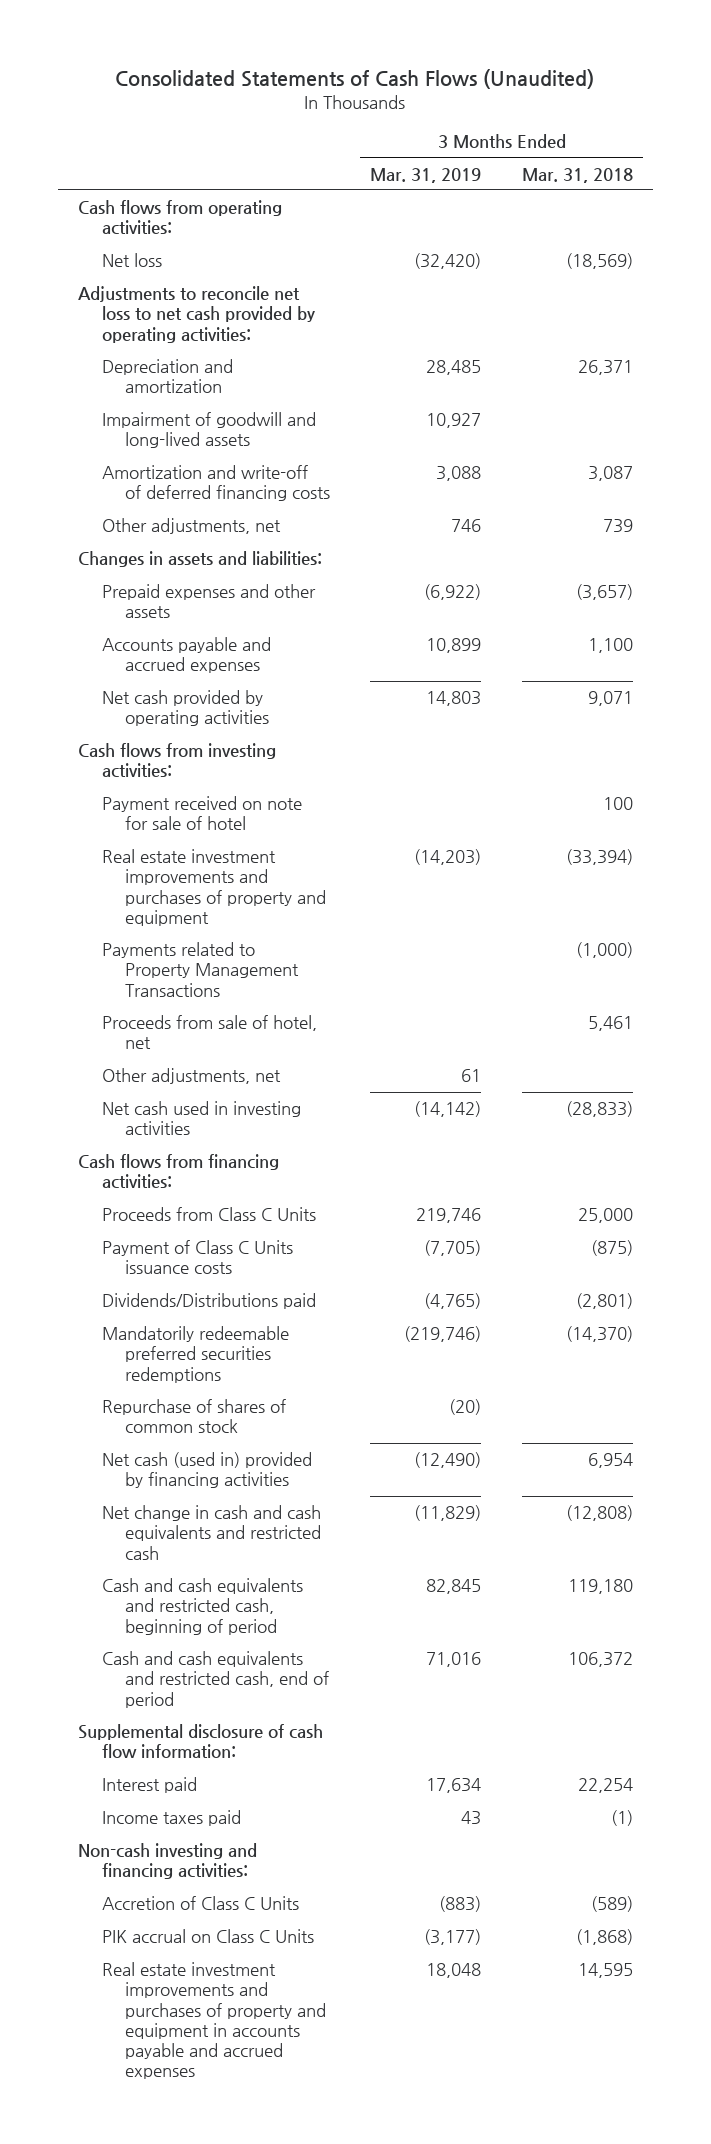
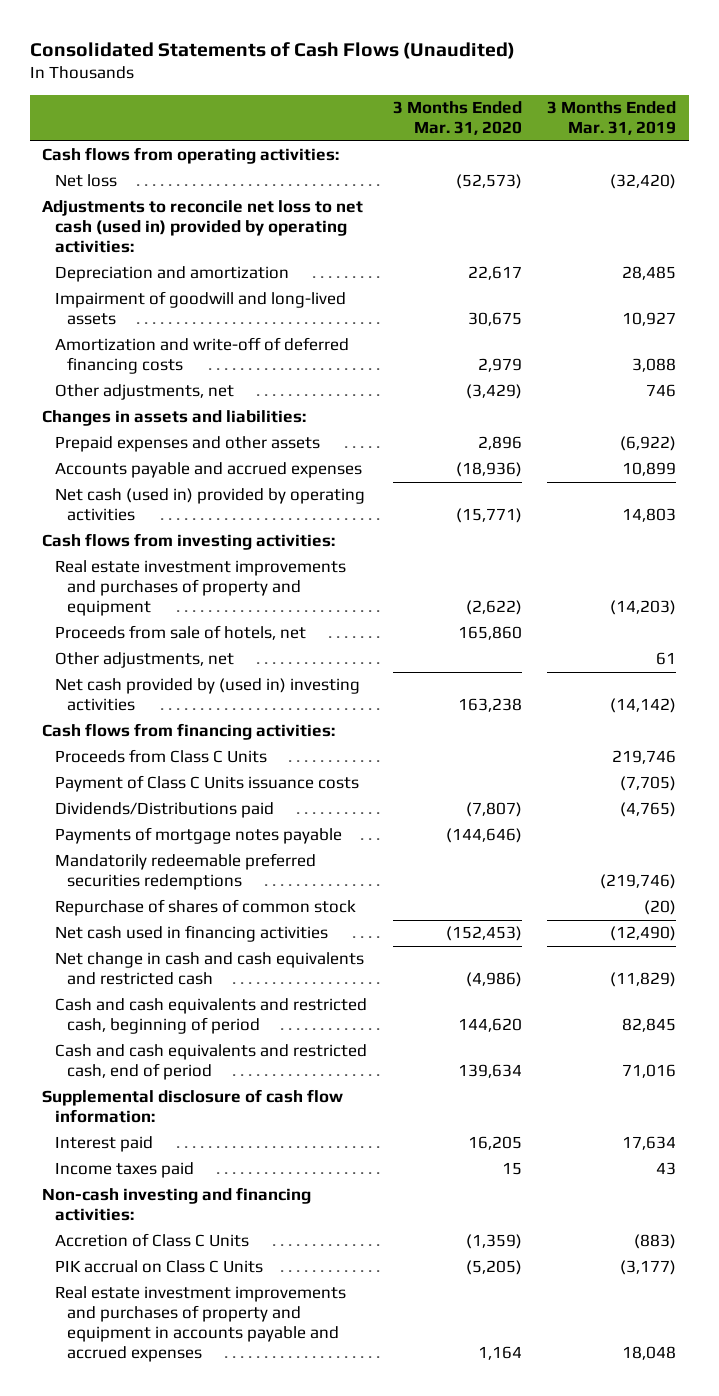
[521,167,633,183] Mar. 31, 2018 -> none
none -> [392,101,522,136] 3 Months Ended Mar. 31, 2020
[78,286,315,343] Adjustments to reconcile net loss to net cash provided by operating activities: -> [42,200,364,254] Adjustments to reconcile net loss to net cash (used in) provided by operating activities:
[101,690,270,727] Net cash provided by operating activities -> [54,488,365,522] Net cash (used in) provided by operating activities
[101,796,302,831] Payment received on note for sale of hotel -> none
[101,942,300,997] Payments related to Property Management Transactions -> none
[101,1015,317,1050] Proceeds from sale of hotel, net -> [54,625,306,641] Proceeds from sale of hotels, net
[101,1101,301,1136] Net cash used in investing activities -> [54,678,360,712] Net cash provided by (used in) investing activities
none -> [54,827,342,845] Payments of mortgage notes payable
[101,1452,312,1489] Net cash (used in) provided by financing activities -> [54,925,328,943] Net cash used in financing activities

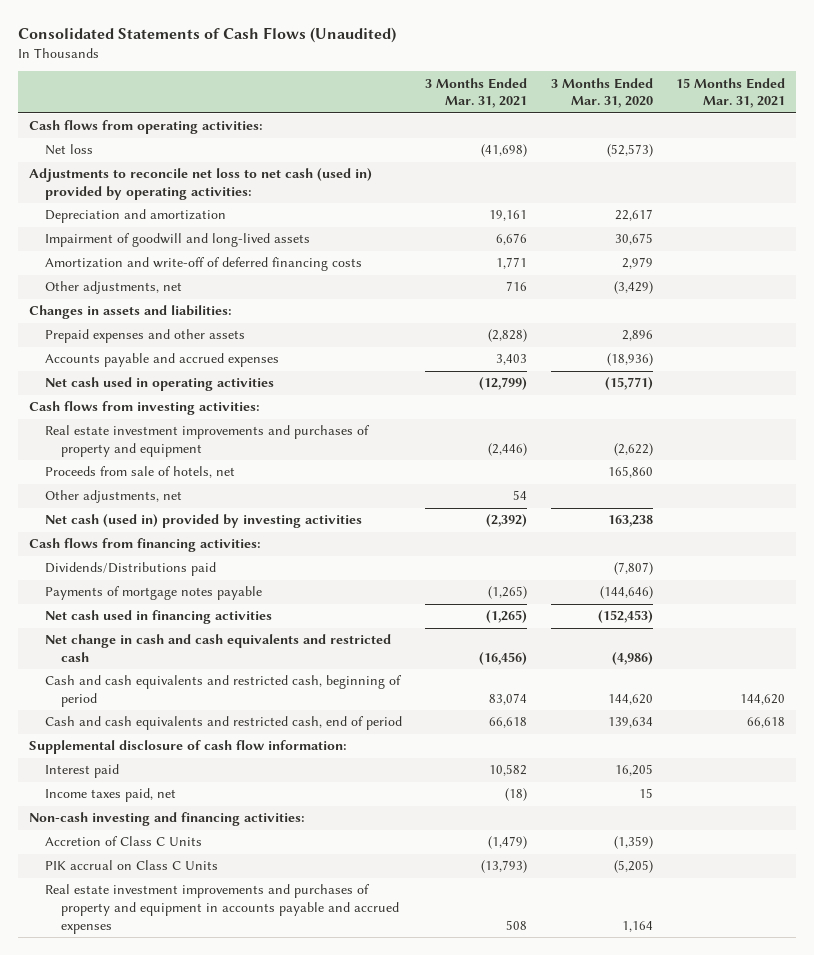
[547,101,677,136] 3 Months Ended Mar. 31, 2019 -> none
none -> [425,77,528,109] 3 Months Ended Mar. 31, 2021
none -> [675,77,785,109] 15 Months Ended Mar. 31, 2021
[54,488,365,522] Net cash (used in) provided by operating activities -> [45,377,275,392] Net cash used in operating activities
[54,678,360,712] Net cash provided by (used in) investing activities -> [45,514,363,529] Net cash (used in) provided by investing activities
[54,749,267,764] Proceeds from Class C Units -> none
[54,775,359,793] Payment of Class C Units issuance costs -> none
[54,853,316,891] Mandatorily redeemable preferred securities redemptions -> none
[54,899,356,917] Repurchase of shares of common stock -> none
[54,1162,194,1179] Income taxes paid -> [45,788,177,803] Income taxes paid, net

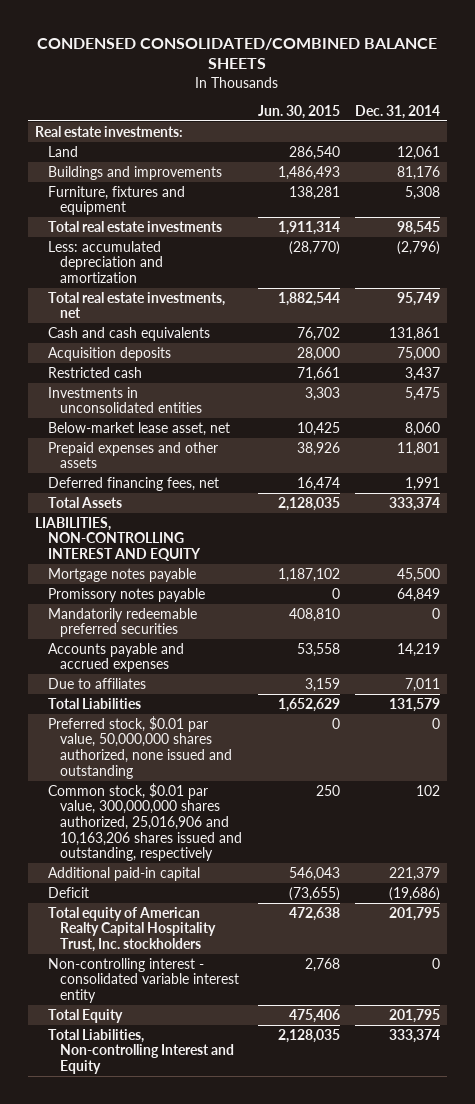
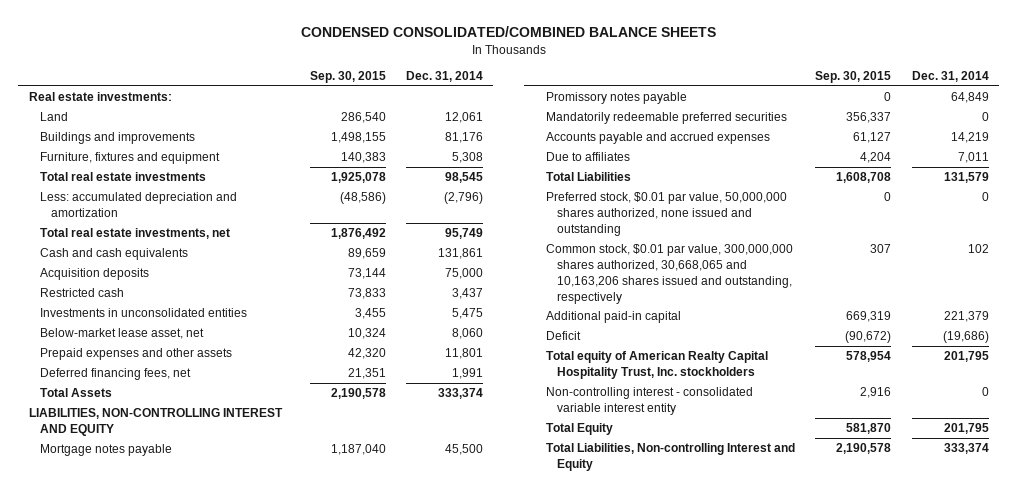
[257,104,340,119] Jun. 30, 2015 -> none
none -> [309,71,386,84] Sep. 30, 2015
[47,782,243,862] Common stock, $0.01 par value, 300,000,000 shares authorized, 25,016,906 and 10,163,206 shares issued and outstanding, respectively -> [545,244,793,304] Common stock, $0.01 par value, 300,000,000 shares authorized, 30,668,065 and 10,163,206 shares issued and outstanding, respectively

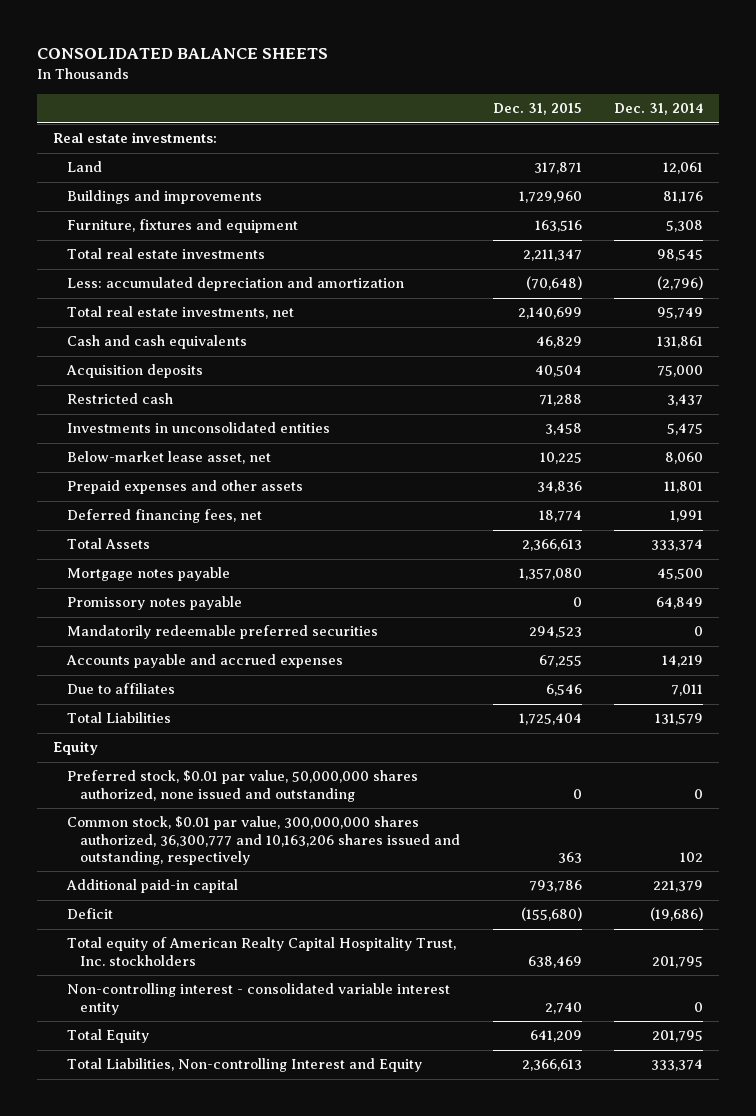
[300,26,716,38] CONDENSED CONSOLIDATED/COMBINED BALANCE SHEETS -> [36,48,328,60] CONSOLIDATED BALANCE SHEETS
[309,71,386,84] Sep. 30, 2015 -> none
none -> [492,103,582,116] Dec. 31, 2015
[28,408,283,436] LIABILITIES, NON-CONTROLLING INTEREST AND EQUITY -> none
none -> [52,741,98,756] Equity
[545,244,793,304] Common stock, $0.01 par value, 300,000,000 shares authorized, 30,668,065 and 10,163,206 shares issued and outstanding, respectively -> [66,816,461,865] Common stock, $0.01 par value, 300,000,000 shares authorized, 36,300,777 and 10,163,206 shares issued and outstanding, respectively

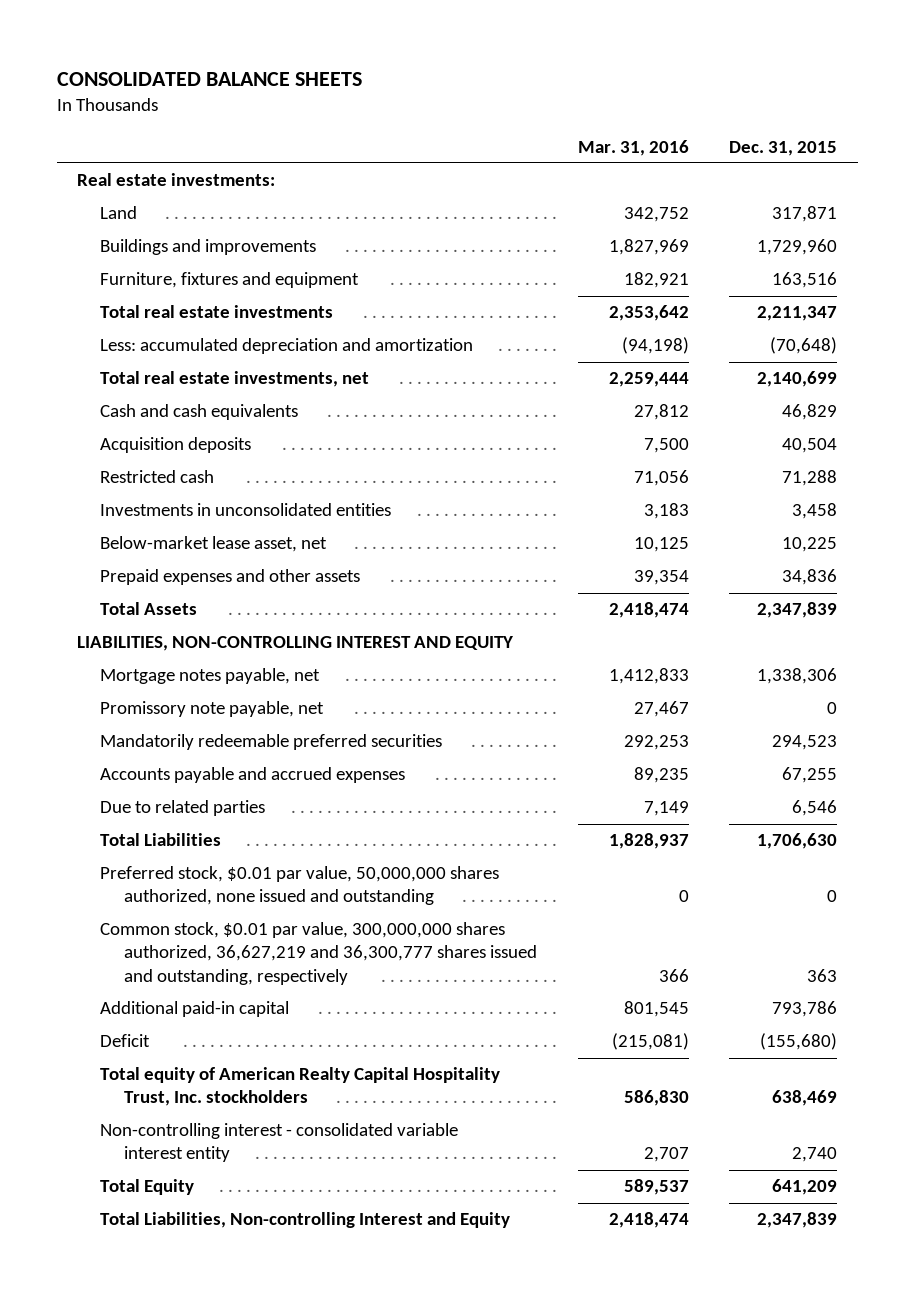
[614,103,704,116] Dec. 31, 2014 -> none
none -> [577,139,689,156] Mar. 31, 2016
[66,509,262,524] Deferred financing fees, net -> none
[521,539,582,552] 2,366,613 -> [757,602,838,619] 2,347,839
none -> [77,636,515,652] LIABILITIES, NON-CONTROLLING INTEREST AND EQUITY
[66,567,230,582] Mortgage notes payable -> [100,668,321,685] Mortgage notes payable, net
[518,568,582,581] 1,357,080 -> [757,668,838,685] 1,338,306
[66,596,242,611] Promissory notes payable -> [100,701,325,718] Promissory note payable, net
[52,741,98,756] Equity -> none
[66,683,175,695] Due to affiliates -> [100,800,266,817] Due to related parties
[518,713,582,726] 1,725,404 -> [757,833,838,850] 1,706,630
[66,816,461,865] Common stock, $0.01 par value, 300,000,000 shares authorized, 36,300,777 and 10,163,206 shares issued and outstanding, respectively -> [100,922,537,985] Common stock, $0.01 par value, 300,000,000 shares authorized, 36,627,219 and 36,300,777 shares issued and outstanding, respectively
[521,1059,582,1072] 2,366,613 -> [757,1212,838,1229] 2,347,839

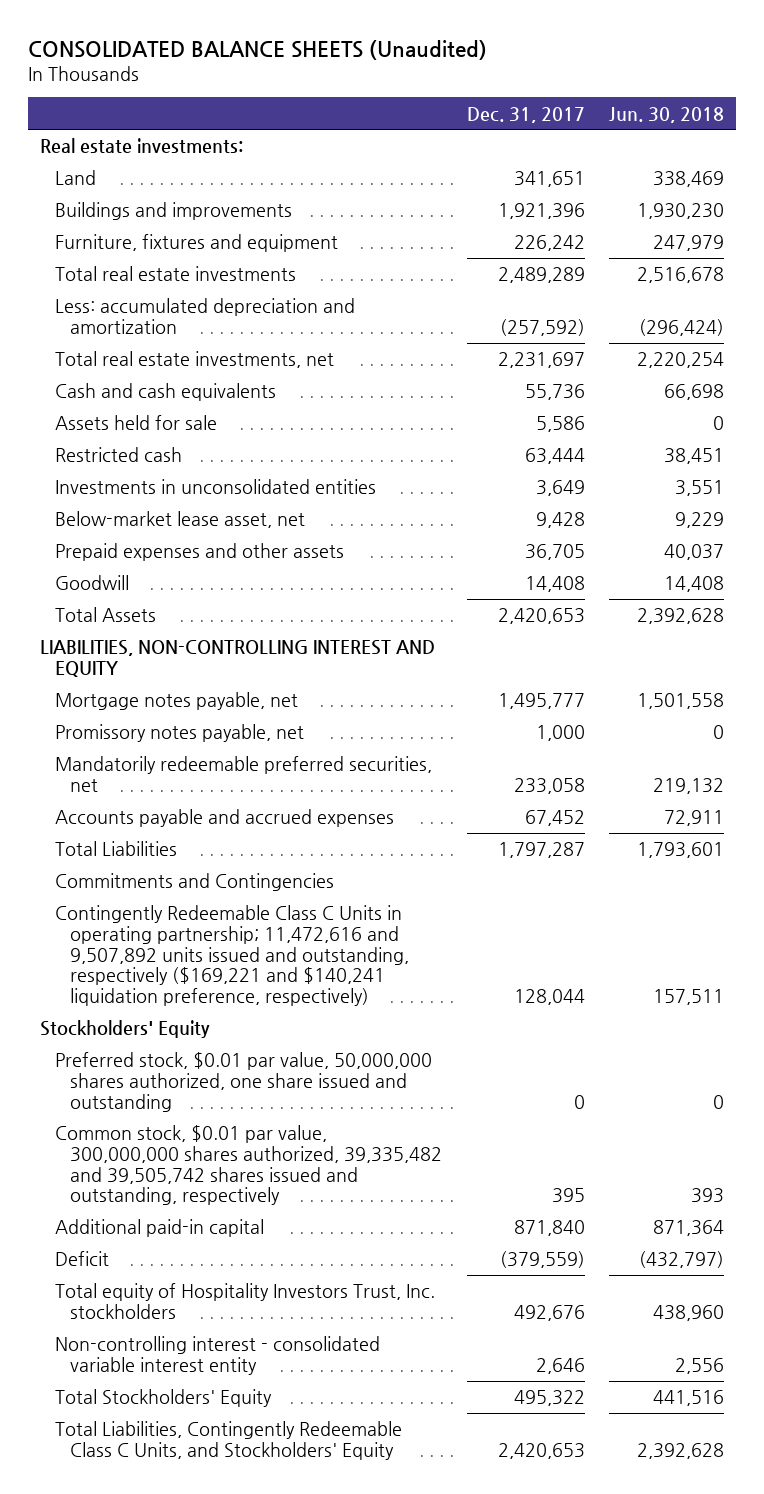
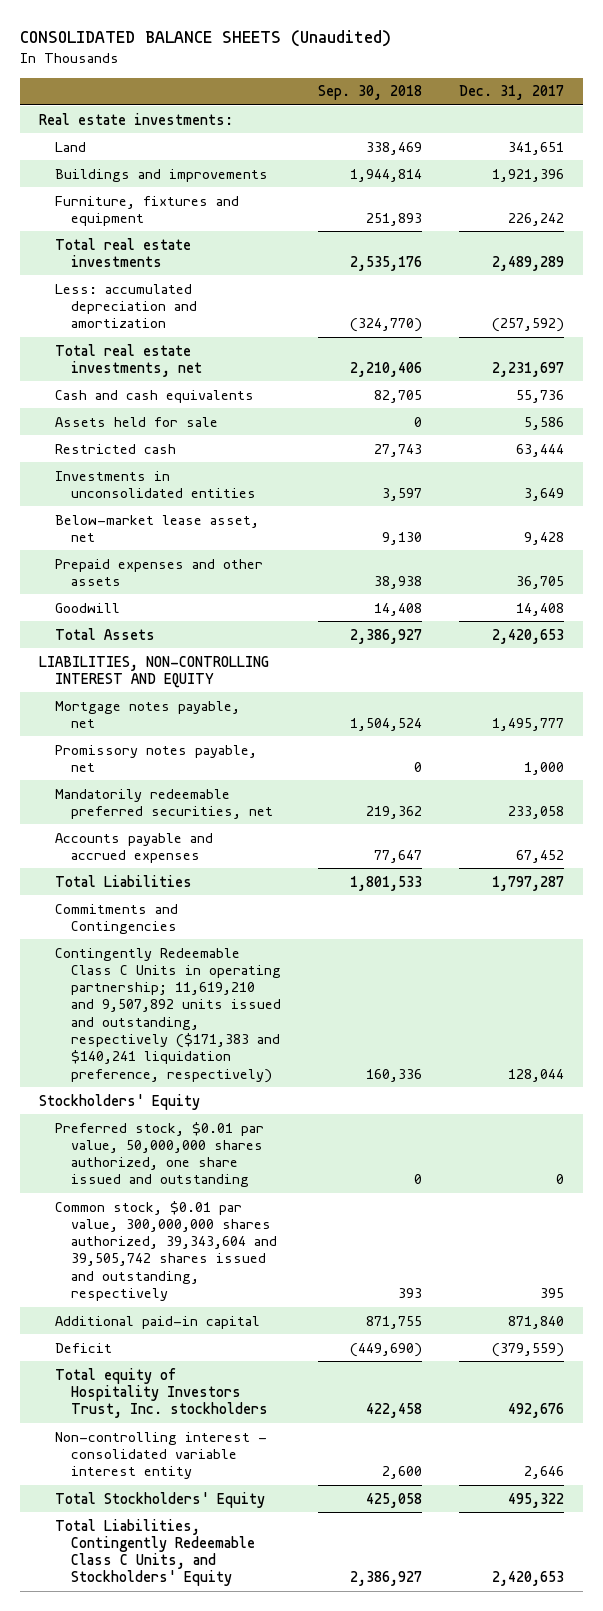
[608,106,724,123] Jun. 30, 2018 -> none
none -> [318,85,423,101] Sep. 30, 2018
[55,905,410,1006] Contingently Redeemable Class C Units in operating partnership; 11,472,616 and 9,507,892 units issued and outstanding, respectively ($169,221 and $140,241 liquidation preference, respectively) -> [55,947,282,1083] Contingently Redeemable Class C Units in operating partnership; 11,619,210 and 9,507,892 units issued and outstanding, respectively ($171,383 and $140,241 liquidation preference, respectively)
[55,1125,443,1206] Common stock, $0.01 par value, 300,000,000 shares authorized, 39,335,482 and 39,505,742 shares issued and outstanding, respectively -> [55,1200,278,1302] Common stock, $0.01 par value, 300,000,000 shares authorized, 39,343,604 and 39,505,742 shares issued and outstanding, respectively

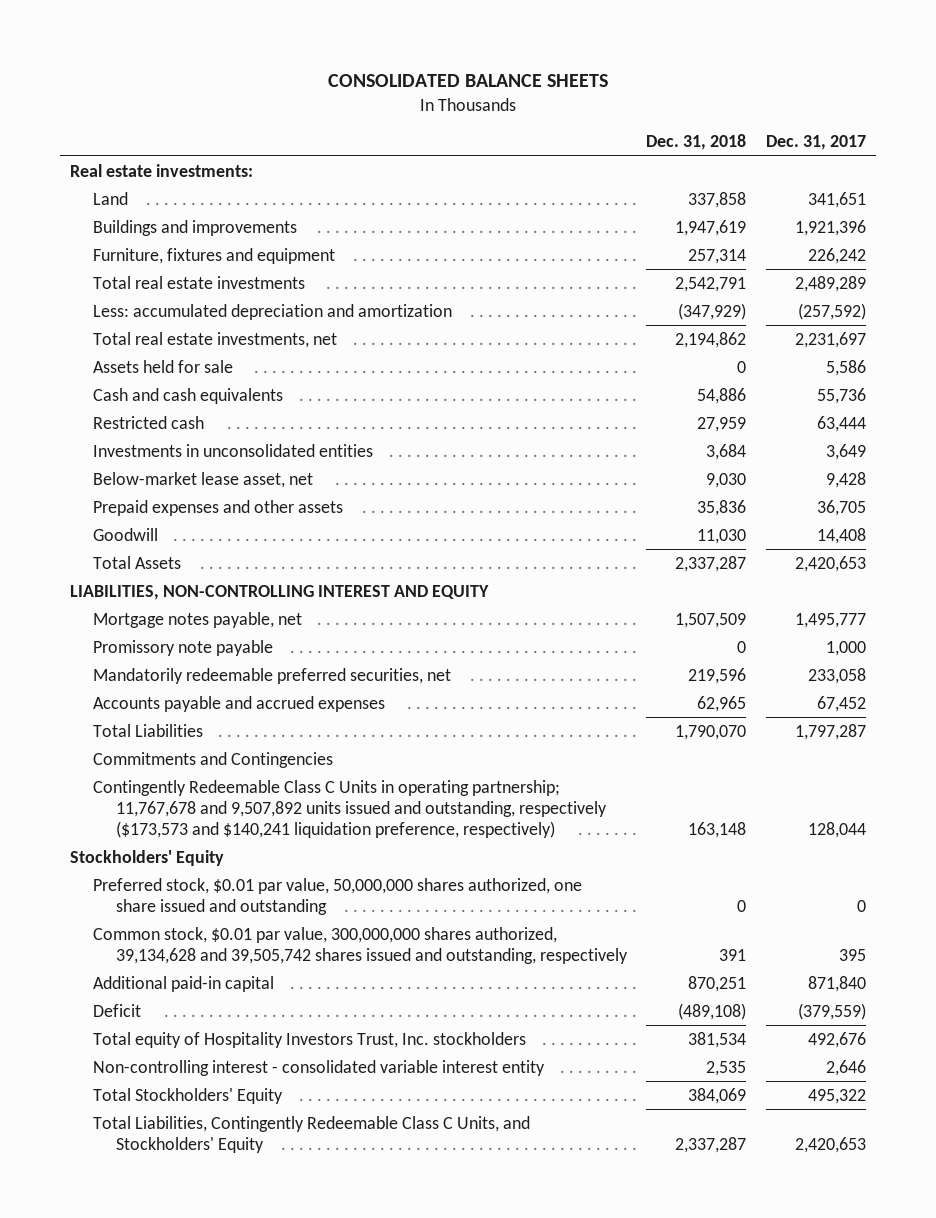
[20,30,392,48] CONSOLIDATED BALANCE SHEETS (Unaudited) -> [328,74,609,88] CONSOLIDATED BALANCE SHEETS
[318,85,423,101] Sep. 30, 2018 -> none
none -> [646,134,747,151] Dec. 31, 2018
[55,389,255,403] Cash and cash equivalents -> [93,387,284,404] Cash and cash equivalents
[55,744,258,772] Promissory notes payable, net -> [93,639,274,656] Promissory note payable
[55,947,282,1083] Contingently Redeemable Class C Units in operating partnership; 11,619,210 and 9,507,892 units issued and outstanding, respectively ($171,383 and $140,241 liquidation preference, respectively) -> [93,779,607,838] Contingently Redeemable Class C Units in operating partnership; 11,767,678 and 9,507,892 units issued and outstanding, respectively ($173,573 and $140,241 liquidation preference, respectively)
[55,1200,278,1302] Common stock, $0.01 par value, 300,000,000 shares authorized, 39,343,604 and 39,505,742 shares issued and outstanding, respectively -> [93,926,628,964] Common stock, $0.01 par value, 300,000,000 shares authorized, 39,134,628 and 39,505,742 shares issued and outstanding, respectively

